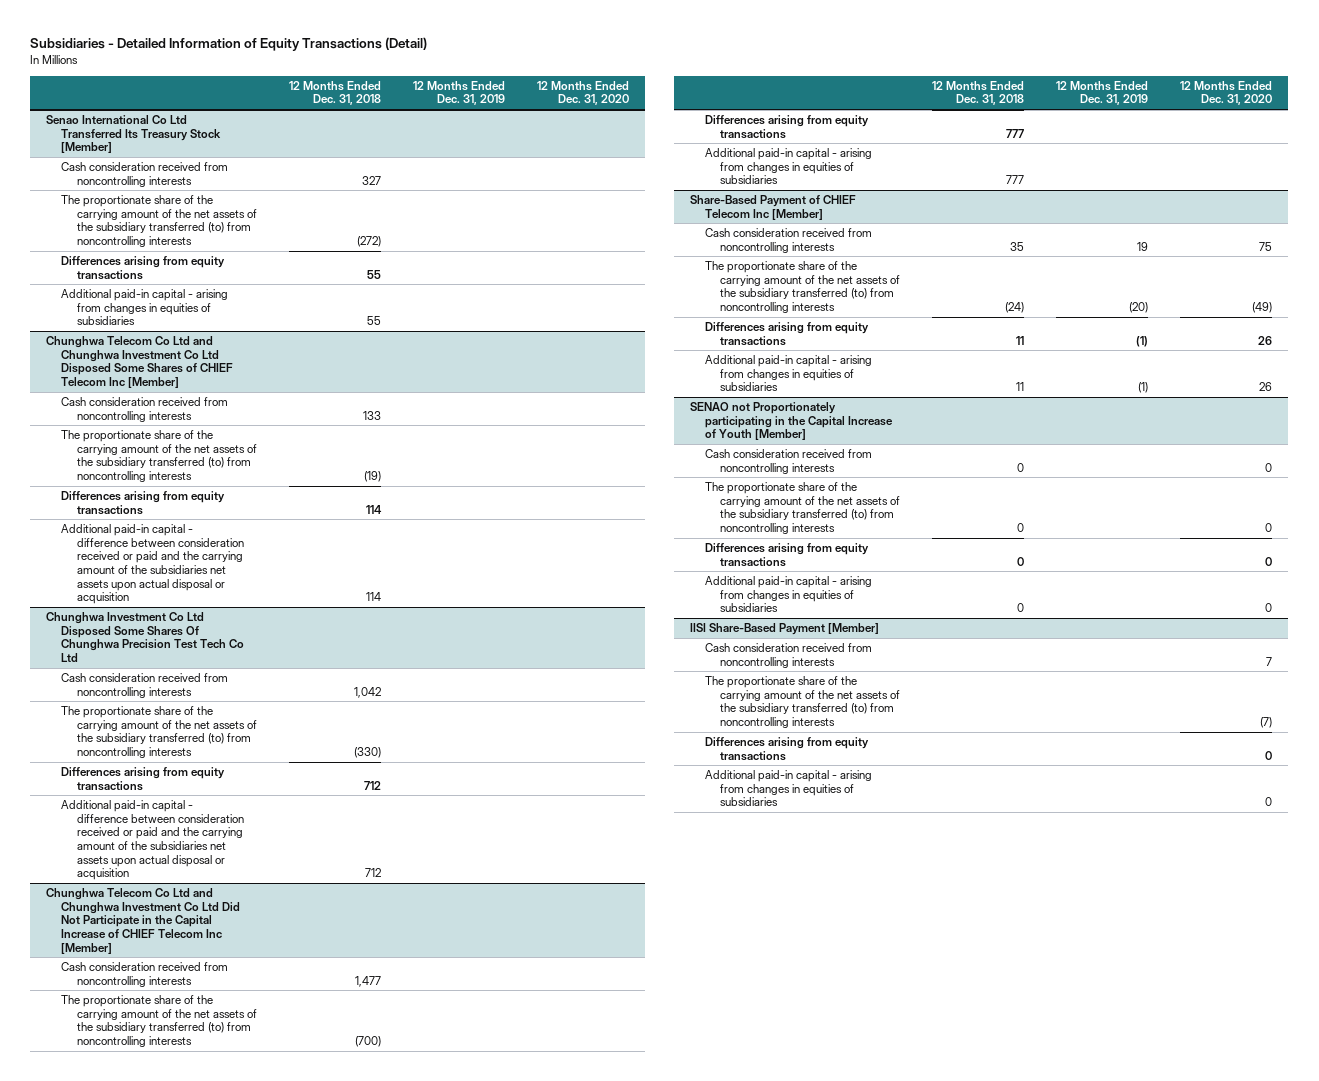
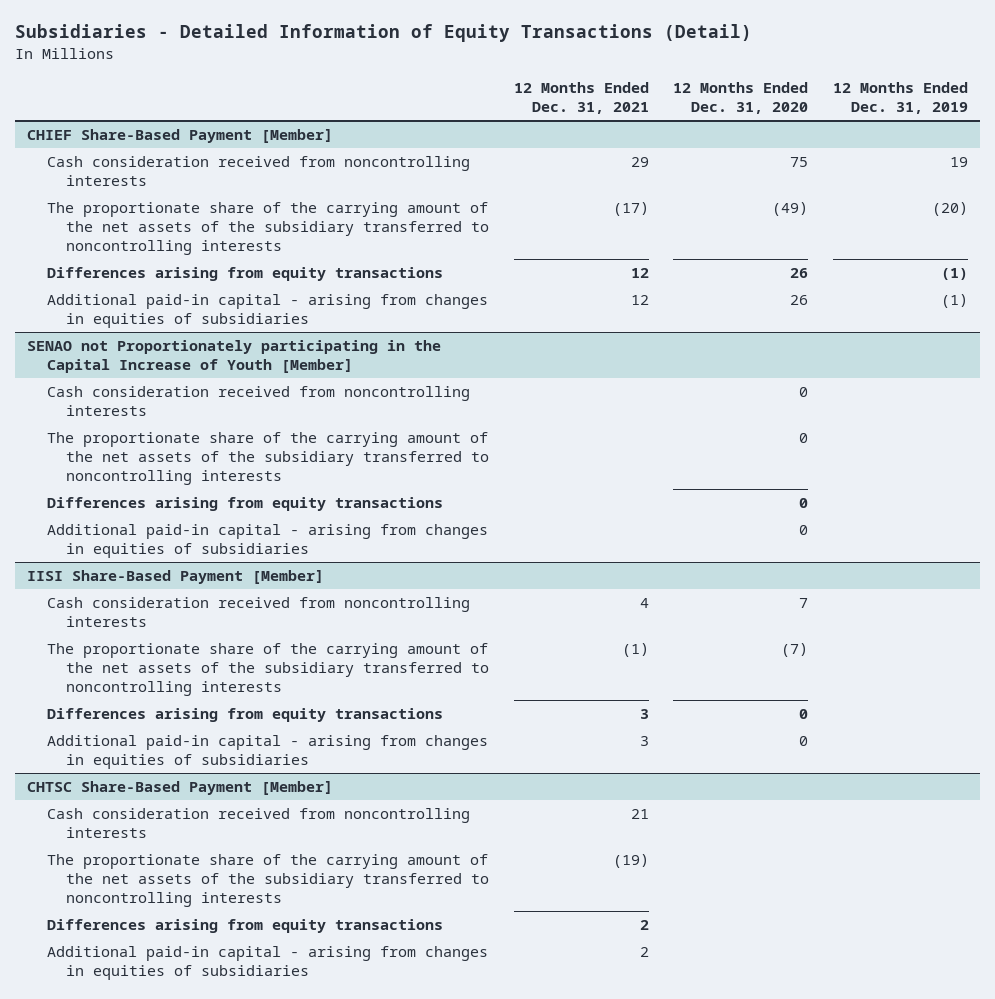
[288,80,381,106] 12 Months Ended Dec. 31, 2018 -> none
none -> [513,81,649,114] 12 Months Ended Dec. 31, 2021
[46,115,222,154] Senao International Co Ltd Transferred Its Treasury Stock [Member] -> none
[61,162,229,187] Cash consideration received from noncontrolling interests -> none
[61,195,257,248] The proportionate share of the carrying amount of the net assets of the subsidiary transferred (to) from noncontrolling interests -> none
[61,256,226,280] Differences arising from equity transactions -> none
[61,289,229,326] Additional paid-in capital - arising from changes in equities of subsidiaries -> none
[46,336,234,389] Chunghwa Telecom Co Ltd and Chunghwa Investment Co Ltd Disposed Some Shares of CHIEF Telecom Inc [Member] -> none
[61,397,229,422] Cash consideration received from noncontrolling interests -> none
[61,430,257,483] The proportionate share of the carrying amount of the net assets of the subsidiary transferred (to) from noncontrolling interests -> none
[61,491,226,515] Differences arising from equity transactions -> none
[61,524,244,605] Additional paid-in capital - difference between consideration received or paid and the carrying amount of the subsidiaries net assets upon actual disposal or acquisition -> none
[46,612,245,663] Chunghwa Investment Co Ltd Disposed Some Shares Of Chunghwa Precision Test Tech Co Ltd -> none
[61,673,229,698] Cash consideration received from noncontrolling interests -> none
[61,706,257,759] The proportionate share of the carrying amount of the net assets of the subsidiary transferred (to) from noncontrolling interests -> none
[61,767,226,791] Differences arising from equity transactions -> none
[61,800,244,881] Additional paid-in capital - difference between consideration received or paid and the carrying amount of the subsidiaries net assets upon actual disposal or acquisition -> none
[46,888,241,954] Chunghwa Telecom Co Ltd and Chunghwa Investment Co Ltd Did Not Participate in the Capital Increase of CHIEF Telecom Inc [Member] -> none
[61,962,229,987] Cash consideration received from noncontrolling interests -> none
[61,995,257,1048] The proportionate share of the carrying amount of the net assets of the subsidiary transferred (to) from noncontrolling interests -> none
[704,115,869,139] Differences arising from equity transactions -> none
[704,148,872,185] Additional paid-in capital - arising from changes in equities of subsidiaries -> none
[689,195,856,220] Share-Based Payment of CHIEF Telecom Inc [Member] -> [27,129,334,144] CHIEF Share-Based Payment [Member]
[704,261,901,314] The proportionate share of the carrying amount of the net assets of the subsidiary transferred (to) from noncontrolling interests -> [46,202,490,255] The proportionate share of the carrying amount of the net assets of the subsidiary transferred to noncontrolling interests
[704,482,901,535] The proportionate share of the carrying amount of the net assets of the subsidiary transferred (to) from noncontrolling interests -> [46,432,490,485] The proportionate share of the carrying amount of the net assets of the subsidiary transferred to noncontrolling interests
[704,676,901,729] The proportionate share of the carrying amount of the net assets of the subsidiary transferred (to) from noncontrolling interests -> [46,643,490,696] The proportionate share of the carrying amount of the net assets of the subsidiary transferred to noncontrolling interests
none -> [27,781,334,796] CHTSC Share-Based Payment [Member]
none -> [46,808,470,839] Cash consideration received from noncontrolling interests
none -> [46,854,490,907] The proportionate share of the carrying amount of the net assets of the subsidiary transferred to noncontrolling interests
none -> [46,919,443,934] Differences arising from equity transactions
none -> [46,946,488,981] Additional paid-in capital - arising from changes in equities of subsidiaries

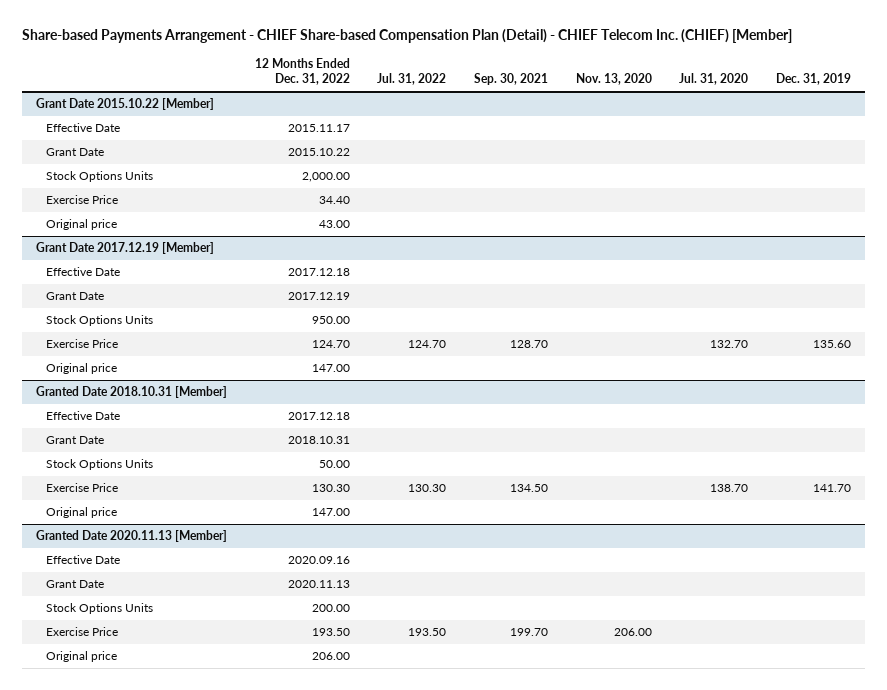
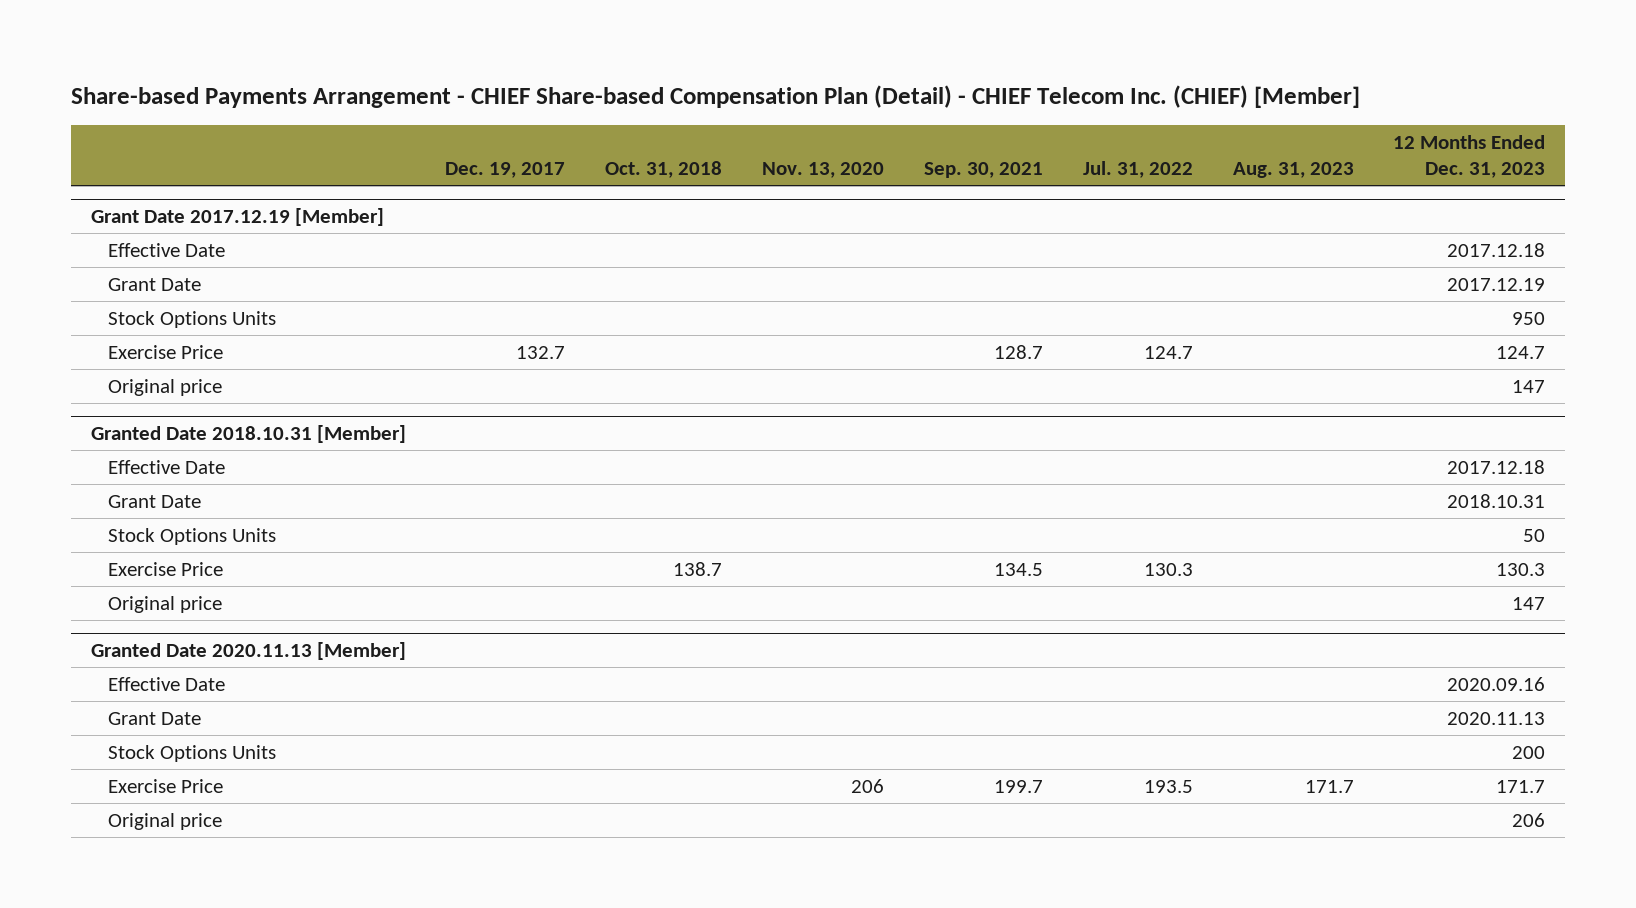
[254,58,350,86] 12 Months Ended Dec. 31, 2022 -> none
[679,73,749,86] Jul. 31, 2020 -> none
[776,73,852,86] Dec. 31, 2019 -> none
none -> [445,162,566,179] Dec. 19, 2017
none -> [605,161,723,179] Oct. 31, 2018
none -> [1232,162,1354,179] Aug. 31, 2023
none -> [1393,134,1546,179] 12 Months Ended Dec. 31, 2023
[36,98,215,111] Grant Date 2015.10.22 [Member] -> none
[45,123,120,133] Effective Date -> none
[45,148,104,157] Grant Date -> none
[45,171,153,183] Stock Options Units -> none
[45,195,118,205] Exercise Price -> none
[45,219,117,231] Original price -> none
[408,340,447,349] 124.70 -> [1143,345,1193,359] 124.7
[510,340,549,349] 128.70 -> [993,344,1043,359] 128.7
[408,484,447,493] 130.30 -> [1143,562,1193,576] 130.3
[510,484,549,493] 134.50 -> [993,562,1043,576] 134.5
[408,628,447,637] 193.50 -> [1143,779,1193,793] 193.5
[510,628,549,637] 199.70 -> [993,779,1043,793] 199.7
[613,628,652,637] 206.00 -> [851,778,885,793] 206

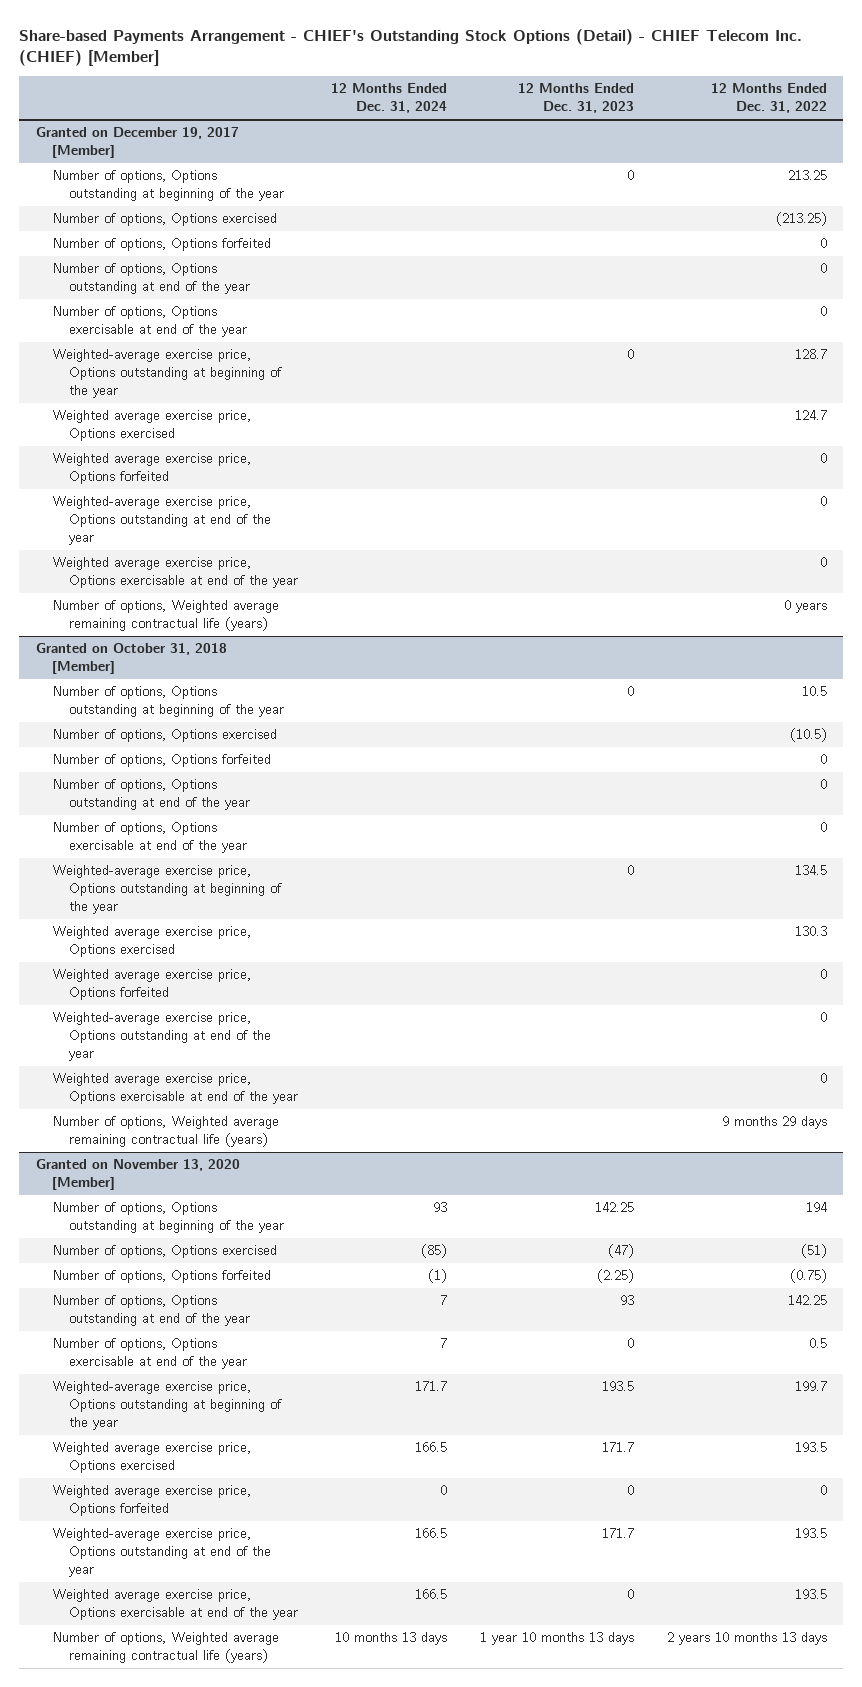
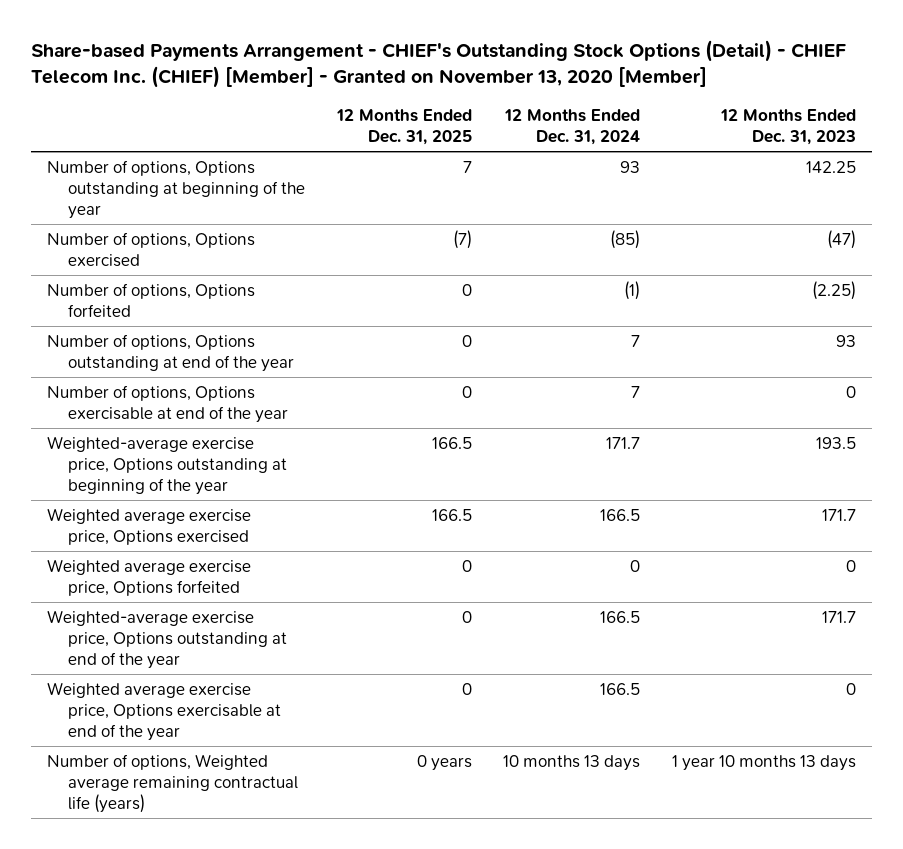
[19,28,803,67] Share-based Payments Arrangement - CHIEF's Outstanding Stock Options (Detail) - CHIEF Telecom Inc. (CHIEF) [Member] -> [31,40,847,89] Share-based Payments Arrangement - CHIEF's Outstanding Stock Options (Detail) - CHIEF Telecom Inc. (CHIEF) [Member] - Granted on November 13, 2020 [Member]
[710,83,827,114] 12 Months Ended Dec. 31, 2022 -> none
none -> [335,108,472,145] 12 Months Ended Dec. 31, 2025
[35,127,239,159] Granted on December 19, 2017 [Member] -> none
[52,170,284,202] Number of options, Options outstanding at beginning of the year -> none
[52,213,278,227] Number of options, Options exercised -> none
[52,238,272,252] Number of options, Options forfeited -> none
[52,263,250,295] Number of options, Options outstanding at end of the year -> none
[52,306,247,338] Number of options, Options exercisable at end of the year -> none
[52,349,282,399] Weighted-average exercise price, Options outstanding at beginning of the year -> none
[52,410,252,442] Weighted average exercise price, Options exercised -> none
[52,453,252,485] Weighted average exercise price, Options forfeited -> none
[52,496,271,546] Weighted-average exercise price, Options outstanding at end of the year -> none
[52,557,298,589] Weighted average exercise price, Options exercisable at end of the year -> none
[52,600,280,632] Number of options, Weighted average remaining contractual life (years) -> none
[35,643,227,675] Granted on October 31, 2018 [Member] -> none
[52,686,284,718] Number of options, Options outstanding at beginning of the year -> none
[52,729,278,743] Number of options, Options exercised -> none
[52,754,272,768] Number of options, Options forfeited -> none
[52,779,250,811] Number of options, Options outstanding at end of the year -> none
[52,822,247,854] Number of options, Options exercisable at end of the year -> none
[52,865,282,915] Weighted-average exercise price, Options outstanding at beginning of the year -> none
[52,926,252,958] Weighted average exercise price, Options exercised -> none
[52,969,252,1001] Weighted average exercise price, Options forfeited -> none
[52,1012,271,1062] Weighted-average exercise price, Options outstanding at end of the year -> none
[52,1073,298,1105] Weighted average exercise price, Options exercisable at end of the year -> none
[52,1116,280,1148] Number of options, Weighted average remaining contractual life (years) -> none
[35,1159,240,1191] Granted on November 13, 2020 [Member] -> none

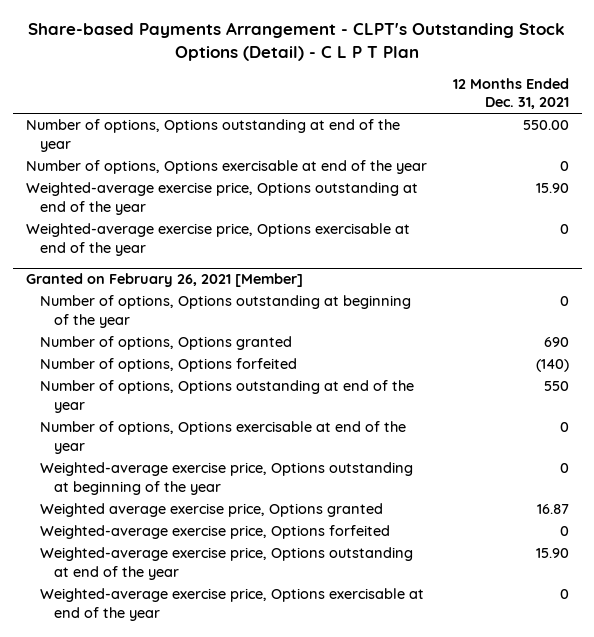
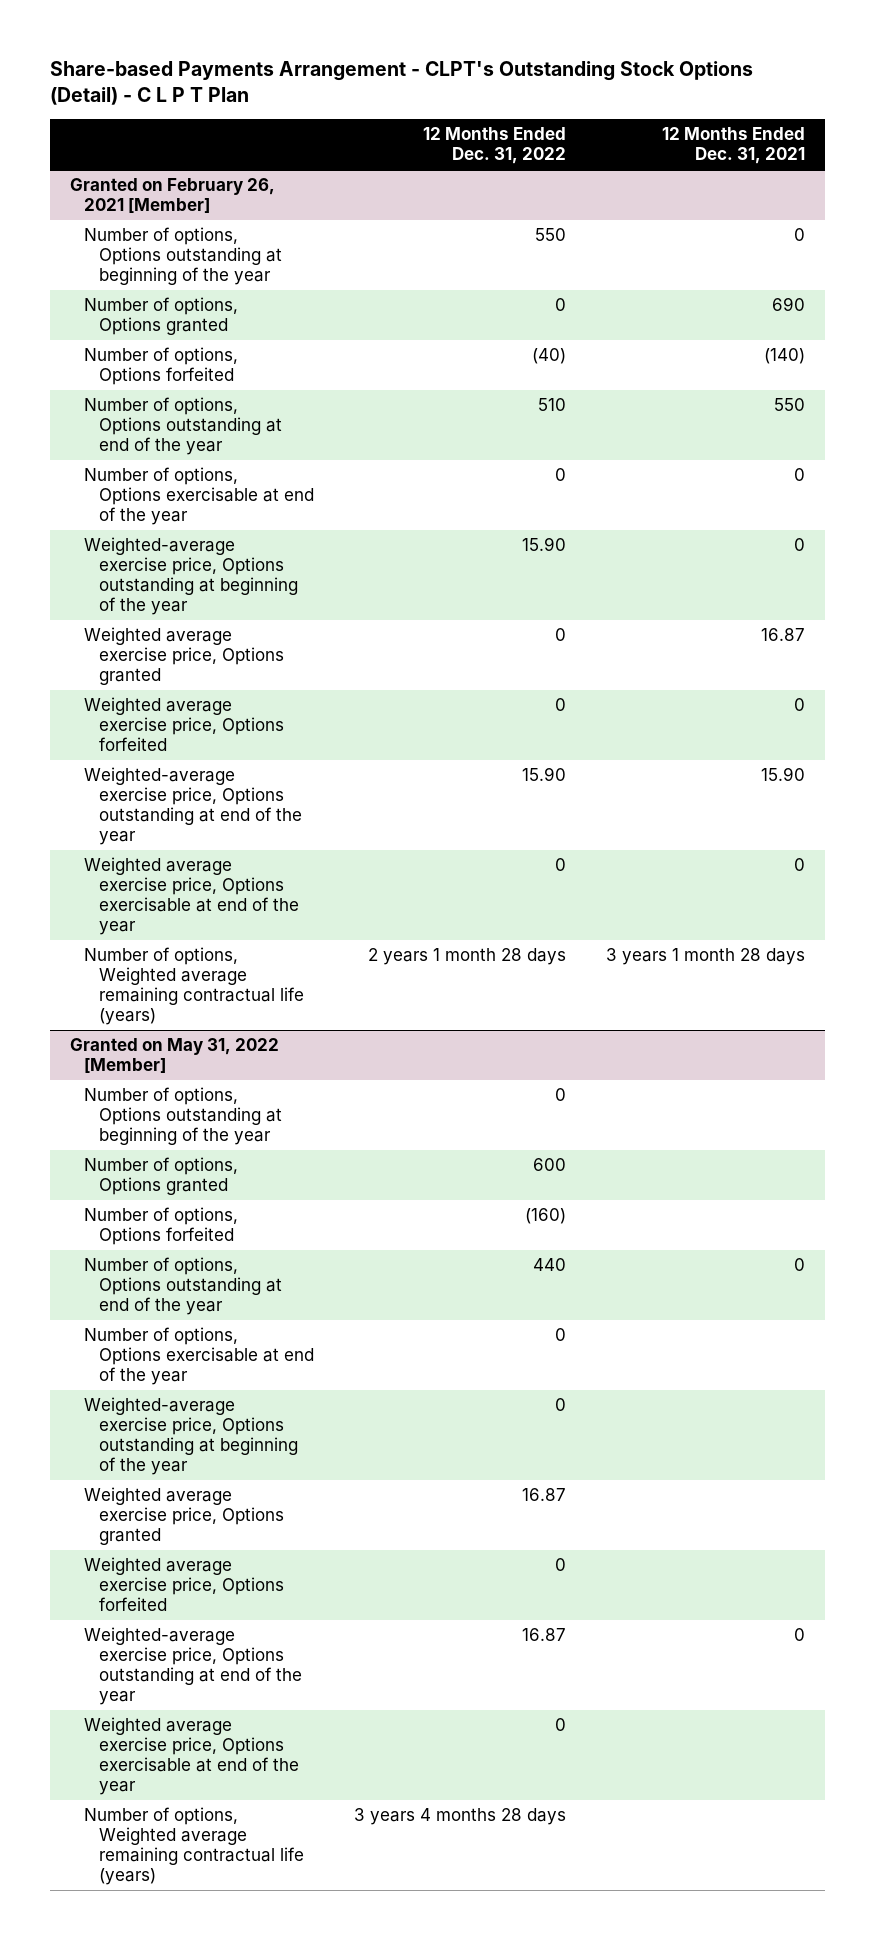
none -> [422,127,566,165] 12 Months Ended Dec. 31, 2022
[25,119,400,152] Number of options, Options outstanding at end of the year -> none
[25,160,427,175] Number of options, Options exercisable at end of the year -> none
[25,182,418,215] Weighted-average exercise price, Options outstanding at end of the year -> none
[25,223,410,256] Weighted-average exercise price, Options exercisable at end of the year -> none
[39,525,390,540] Weighted-average exercise price, Options forfeited -> [84,697,284,752] Weighted average exercise price, Options forfeited
[39,588,424,621] Weighted-average exercise price, Options exercisable at end of the year -> [84,857,299,936] Weighted average exercise price, Options exercisable at end of the year
none -> [84,947,304,1026] Number of options, Weighted average remaining contractual life (years)
none -> [69,1038,279,1074] Granted on May 31, 2022 [Member]
none -> [84,1087,282,1146] Number of options, Options outstanding at beginning of the year
none -> [84,1157,239,1196] Number of options, Options granted
none -> [84,1207,239,1246] Number of options, Options forfeited
none -> [84,1257,282,1316] Number of options, Options outstanding at end of the year
none -> [84,1327,314,1386] Number of options, Options exercisable at end of the year
none -> [84,1397,298,1476] Weighted-average exercise price, Options outstanding at beginning of the year
none -> [84,1487,284,1546] Weighted average exercise price, Options granted
none -> [84,1557,284,1612] Weighted average exercise price, Options forfeited
none -> [84,1627,302,1706] Weighted-average exercise price, Options outstanding at end of the year
none -> [84,1717,299,1796] Weighted average exercise price, Options exercisable at end of the year
none -> [84,1807,304,1886] Number of options, Weighted average remaining contractual life (years)

